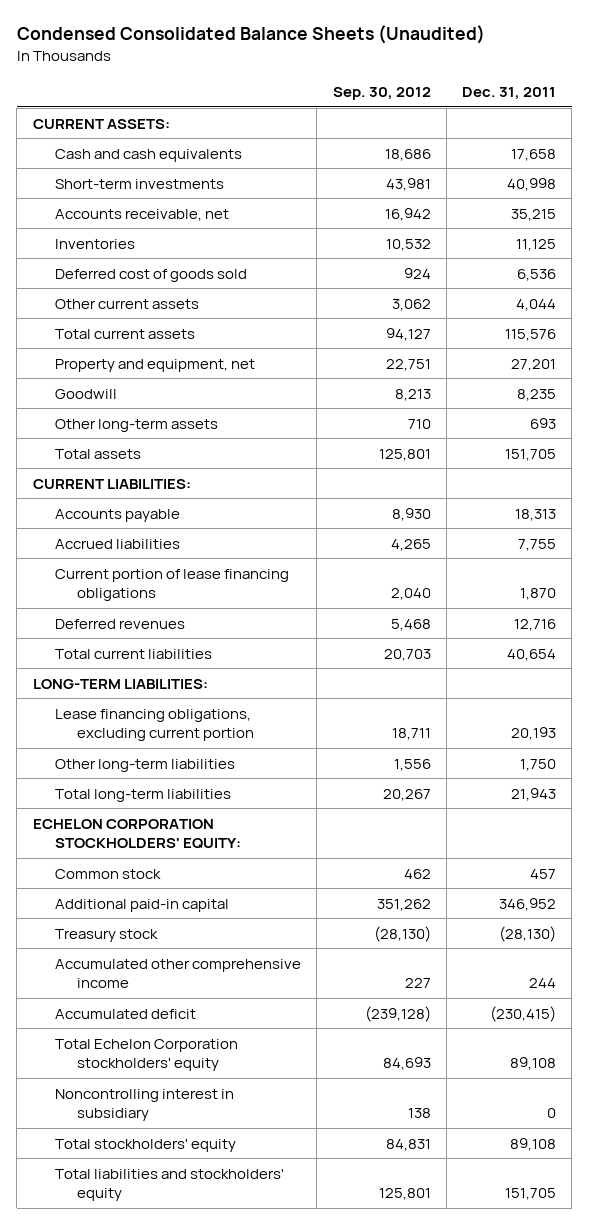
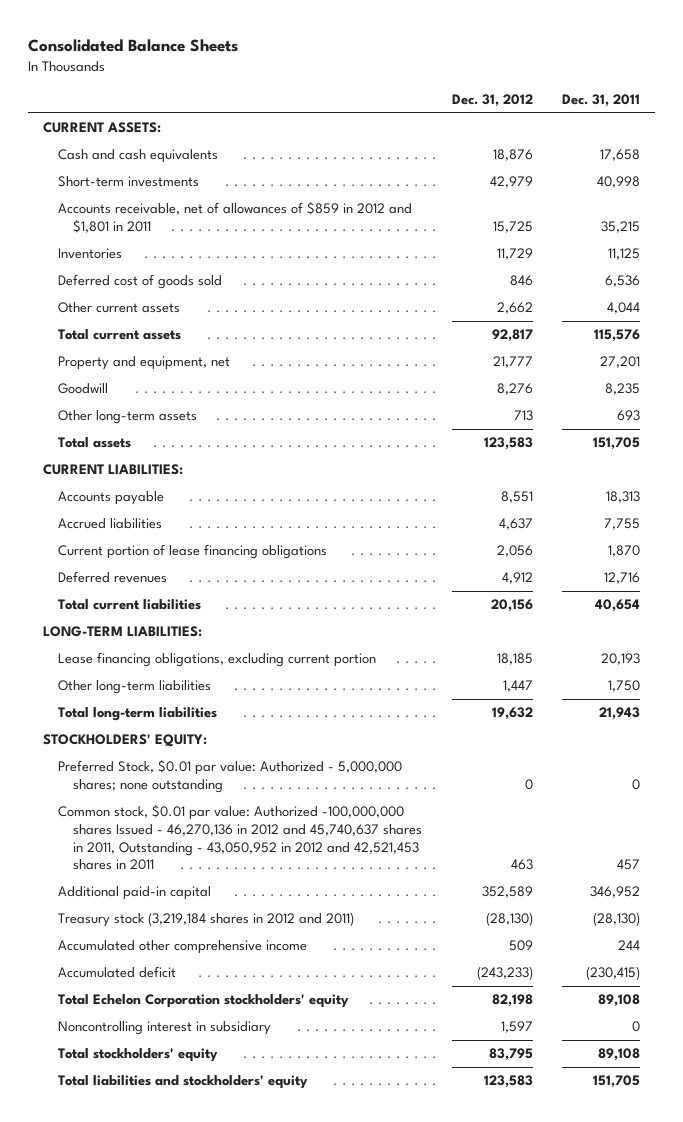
[16,25,485,45] Condensed Consolidated Balance Sheets (Unaudited) -> [28,39,239,53] Consolidated Balance Sheets
[332,87,431,101] Sep. 30, 2012 -> none
none -> [451,93,533,107] Dec. 31, 2012
[55,208,230,221] Accounts receivable, net -> [58,201,413,233] Accounts receivable, net of allowances of $859 in 2012 and $1,801 in 2011
[32,818,242,850] ECHELON CORPORATION STOCKHOLDERS' EQUITY: -> [42,734,207,748] STOCKHOLDERS' EQUITY:
none -> [58,759,403,793] Preferred Stock, $0.01 par value: Authorized - 5,000,000 shares; none outstanding
[55,868,162,879] Common stock -> [58,804,423,871] Common stock, $0.01 par value: Authorized -100,000,000 shares Issued - 46,270,136 in 2012 and 45,740,637 shares in 2011, Outstanding - 43,050,952 in 2012 and 42,521,453 shares in 2011
[55,928,159,942] Treasury stock -> [58,912,355,928] Treasury stock (3,219,184 shares in 2012 and 2011)

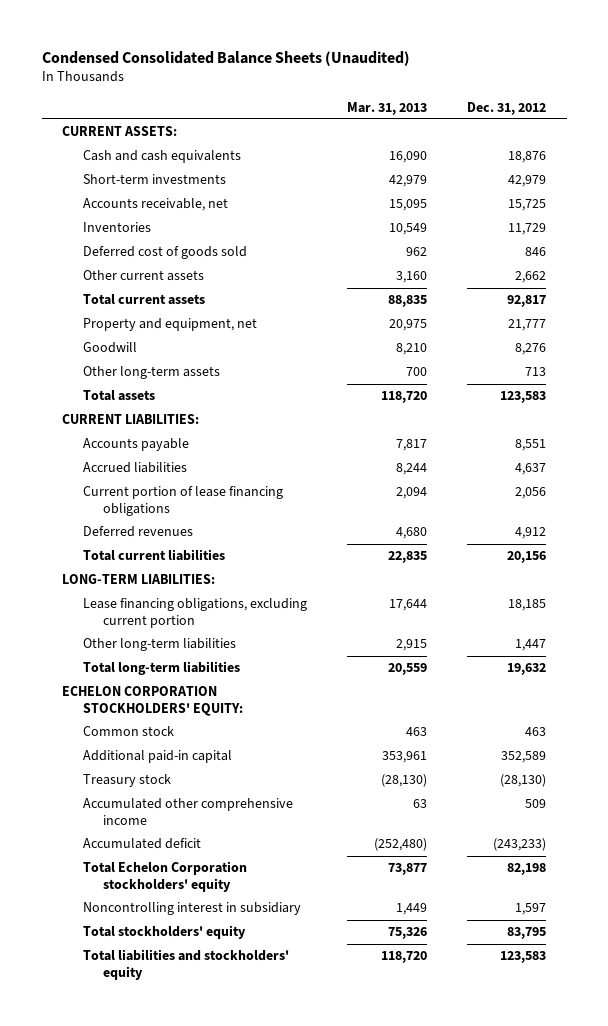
[28,39,239,53] Consolidated Balance Sheets -> [41,50,410,66] Condensed Consolidated Balance Sheets (Unaudited)
[562,93,641,107] Dec. 31, 2011 -> none
none -> [346,101,427,115] Mar. 31, 2013
[58,201,413,233] Accounts receivable, net of allowances of $859 in 2012 and $1,801 in 2011 -> [82,198,228,212] Accounts receivable, net
[58,759,403,793] Preferred Stock, $0.01 par value: Authorized - 5,000,000 shares; none outstanding -> none
[42,734,207,748] STOCKHOLDERS' EQUITY: -> [61,686,243,716] ECHELON CORPORATION STOCKHOLDERS' EQUITY:
[58,804,423,871] Common stock, $0.01 par value: Authorized -100,000,000 shares Issued - 46,270,136 in 2012 and 45,740,637 shares in 2011, Outstanding - 43,050,952 in 2012 and 42,521,453 shares in 2011 -> [82,726,174,737] Common stock
[58,912,355,928] Treasury stock (3,219,184 shares in 2012 and 2011) -> [82,774,171,788] Treasury stock

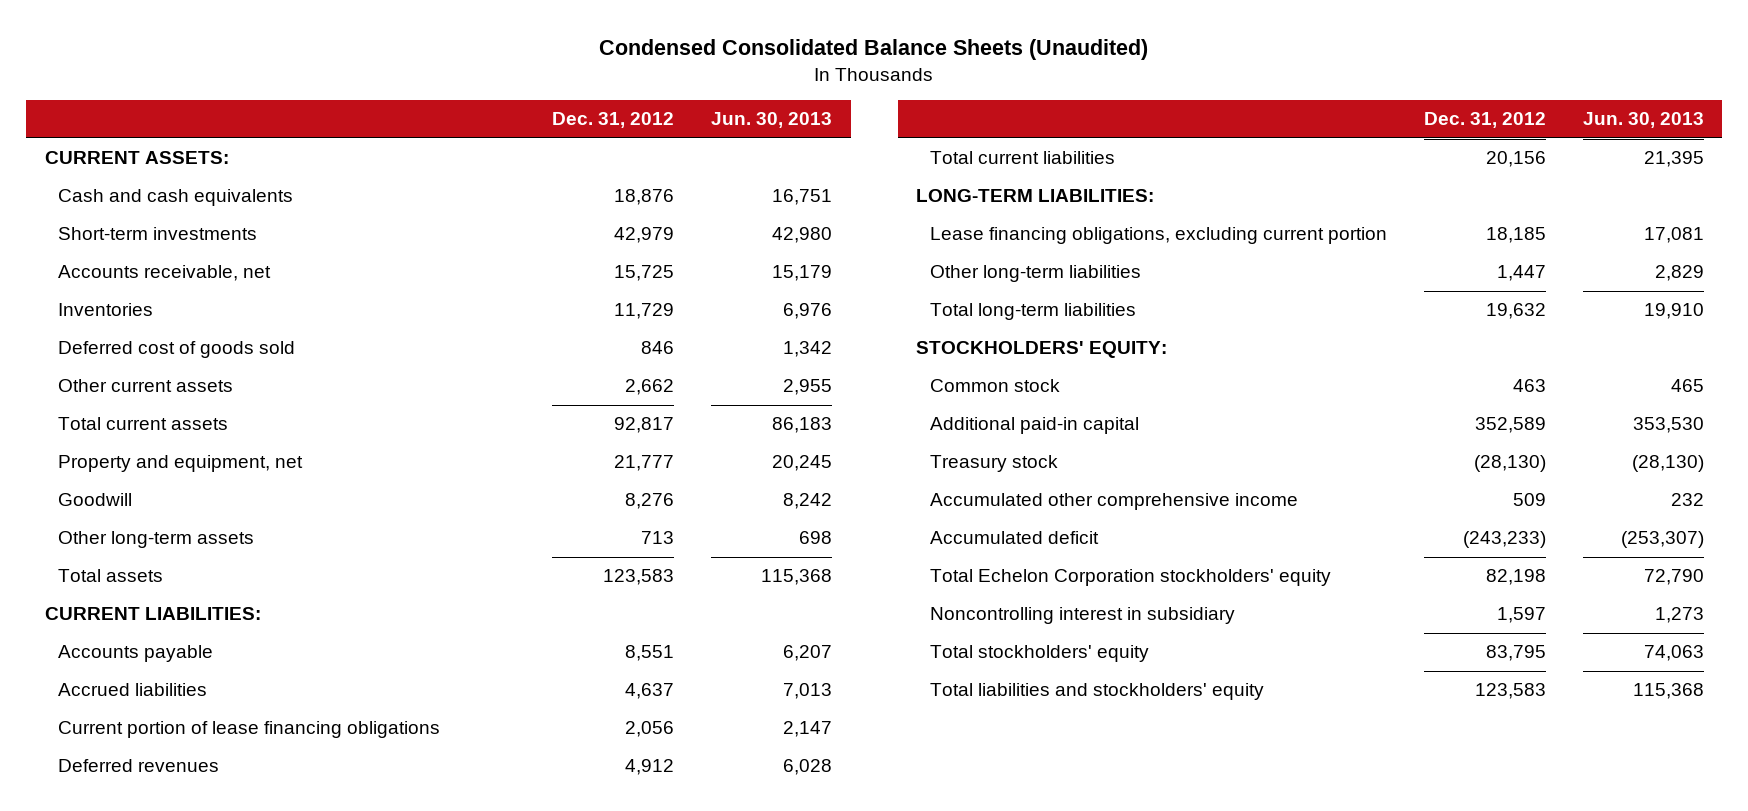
[346,101,427,115] Mar. 31, 2013 -> none
none -> [711,112,833,129] Jun. 30, 2013
[61,686,243,716] ECHELON CORPORATION STOCKHOLDERS' EQUITY: -> [916,341,1168,359] STOCKHOLDERS' EQUITY:

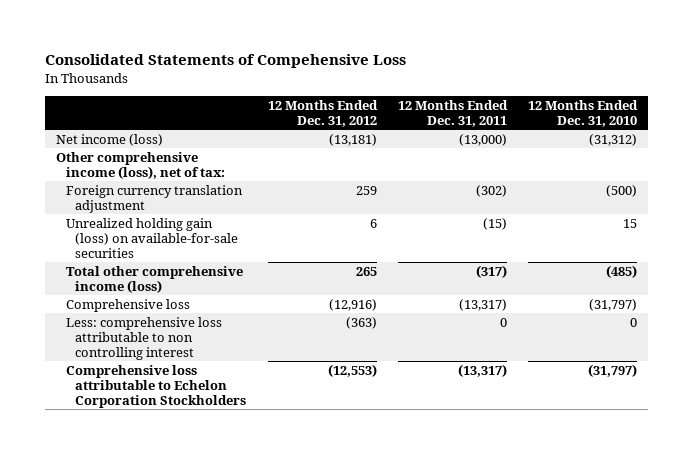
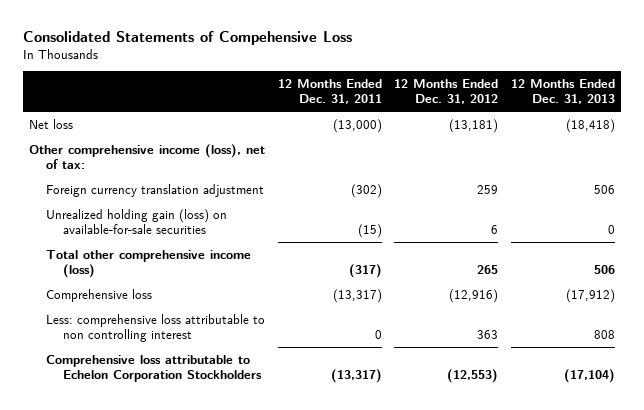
[528,99,639,127] 12 Months Ended Dec. 31, 2010 -> none
none -> [510,78,615,105] 12 Months Ended Dec. 31, 2013
[55,133,163,146] Net income (loss) -> [28,118,73,129] Net loss
[345,316,377,329] (363) -> [477,330,499,340] 363

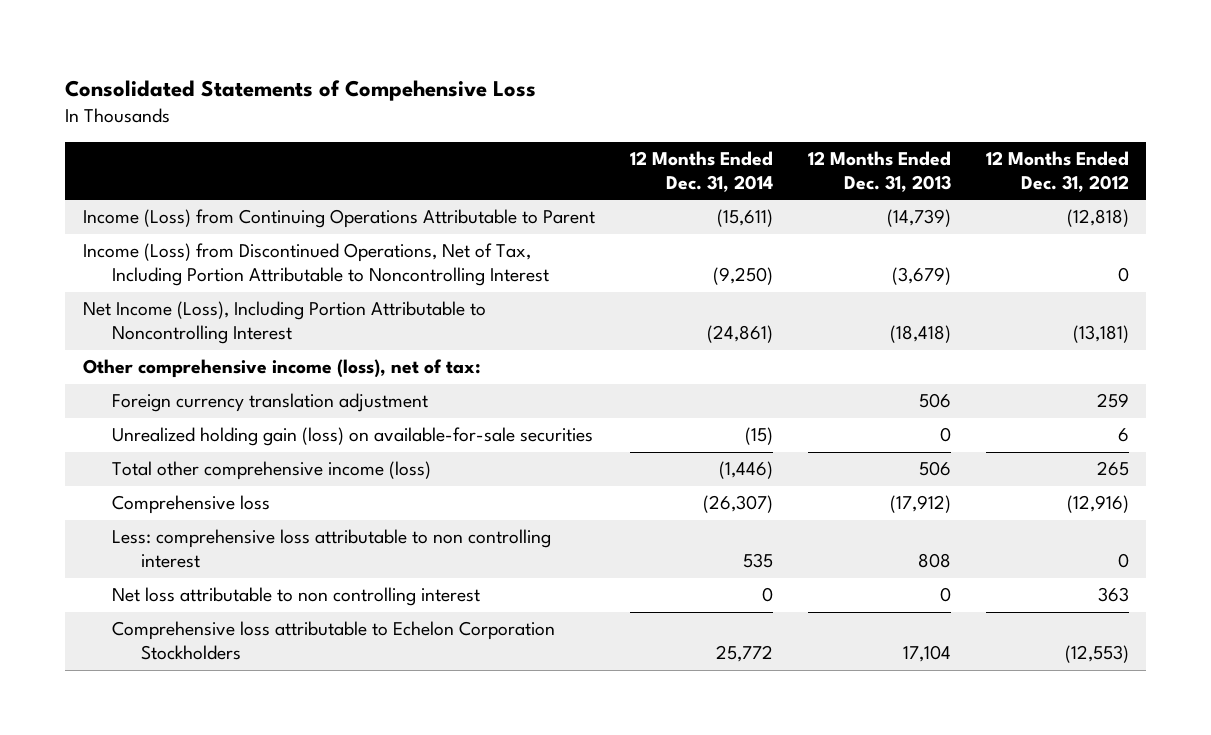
[277,78,382,105] 12 Months Ended Dec. 31, 2011 -> none
none -> [629,151,773,192] 12 Months Ended Dec. 31, 2014
none -> [82,209,595,229] Income (Loss) from Continuing Operations Attributable to Parent
none -> [82,243,549,287] Income (Loss) from Discontinued Operations, Net of Tax, Including Portion Attributable to Noncontrolling Interest
[28,118,73,129] Net loss -> [82,301,486,345] Net Income (Loss), Including Portion Attributable to Noncontrolling Interest
[477,330,499,340] 363 -> [1117,553,1129,569] 0
none -> [111,587,480,607] Net loss attributable to non controlling interest
[563,369,615,384] (17,104) -> [902,645,951,663] 17,104

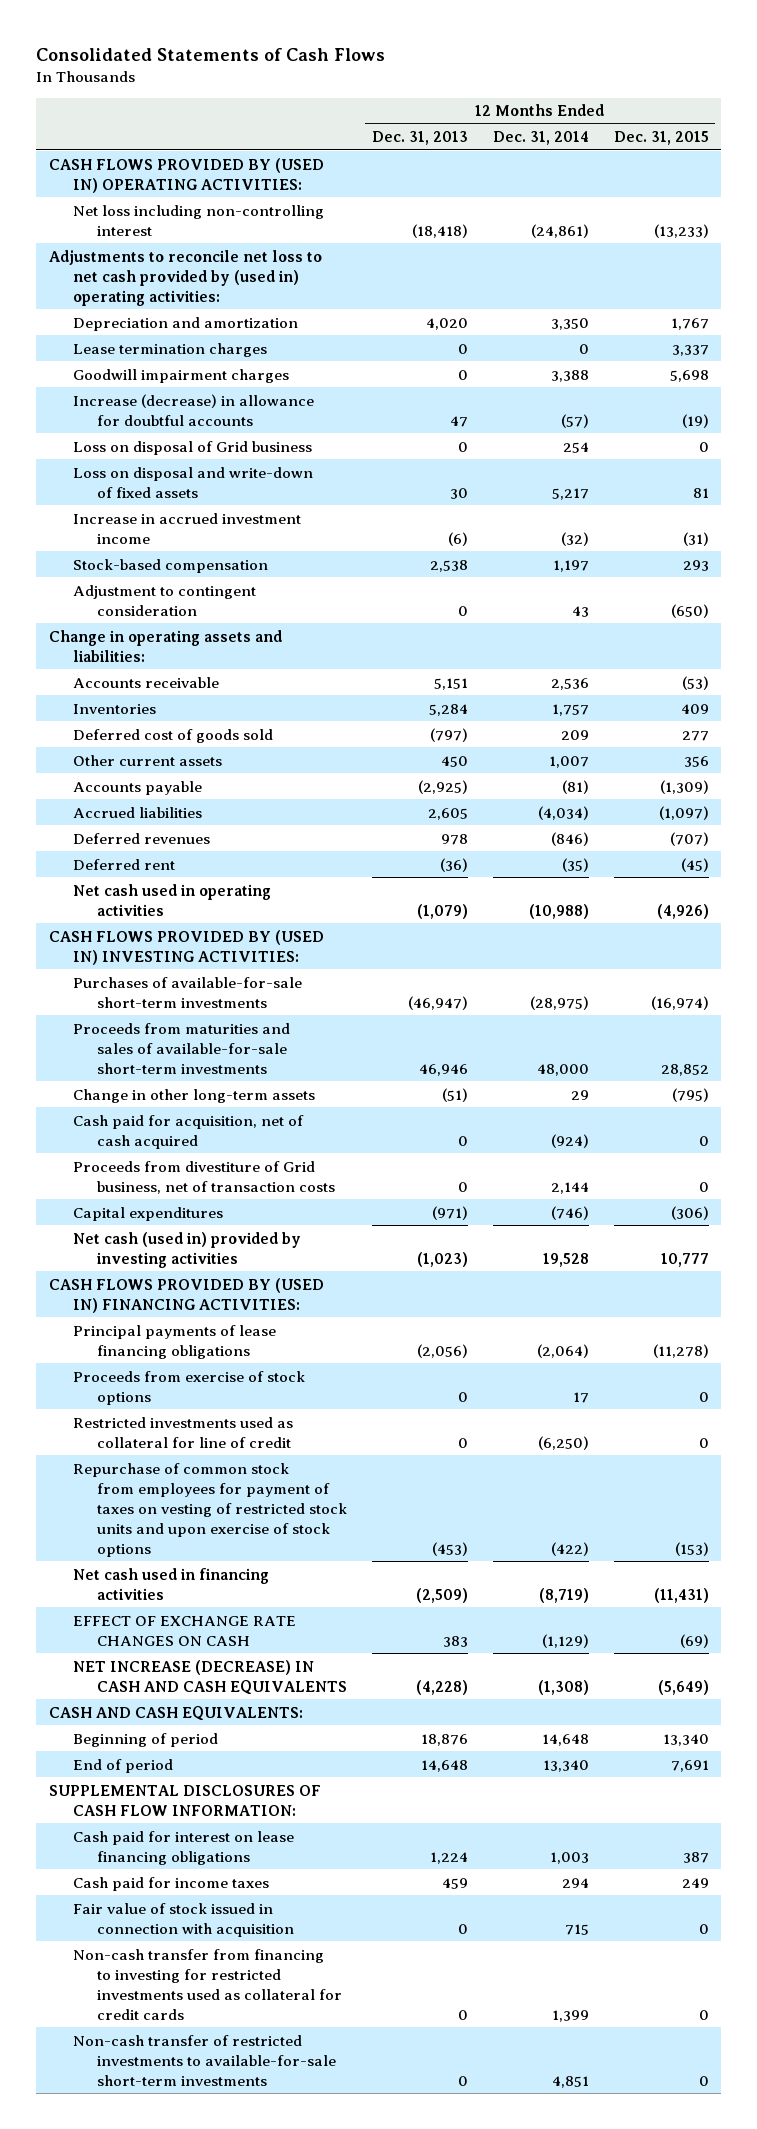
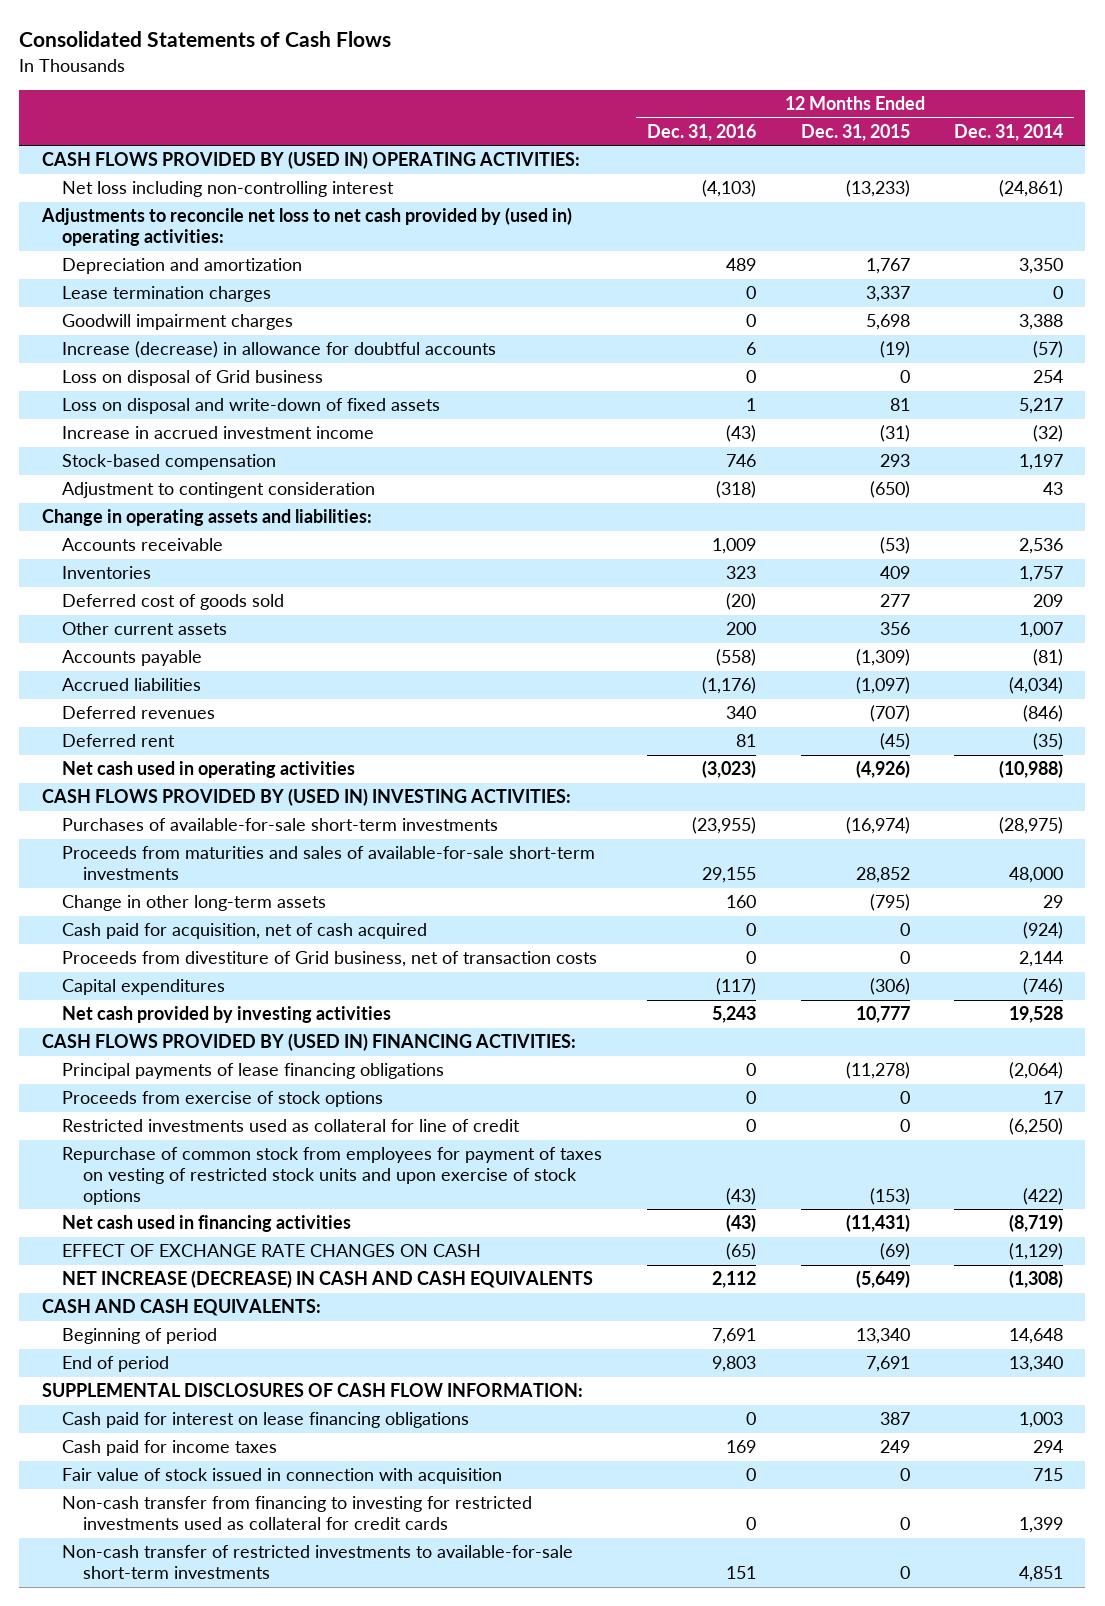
[371,131,468,146] Dec. 31, 2013 -> none
none -> [646,123,756,141] Dec. 31, 2016
[72,1231,301,1268] Net cash (used in) provided by investing activities -> [62,1006,392,1024] Net cash provided by investing activities

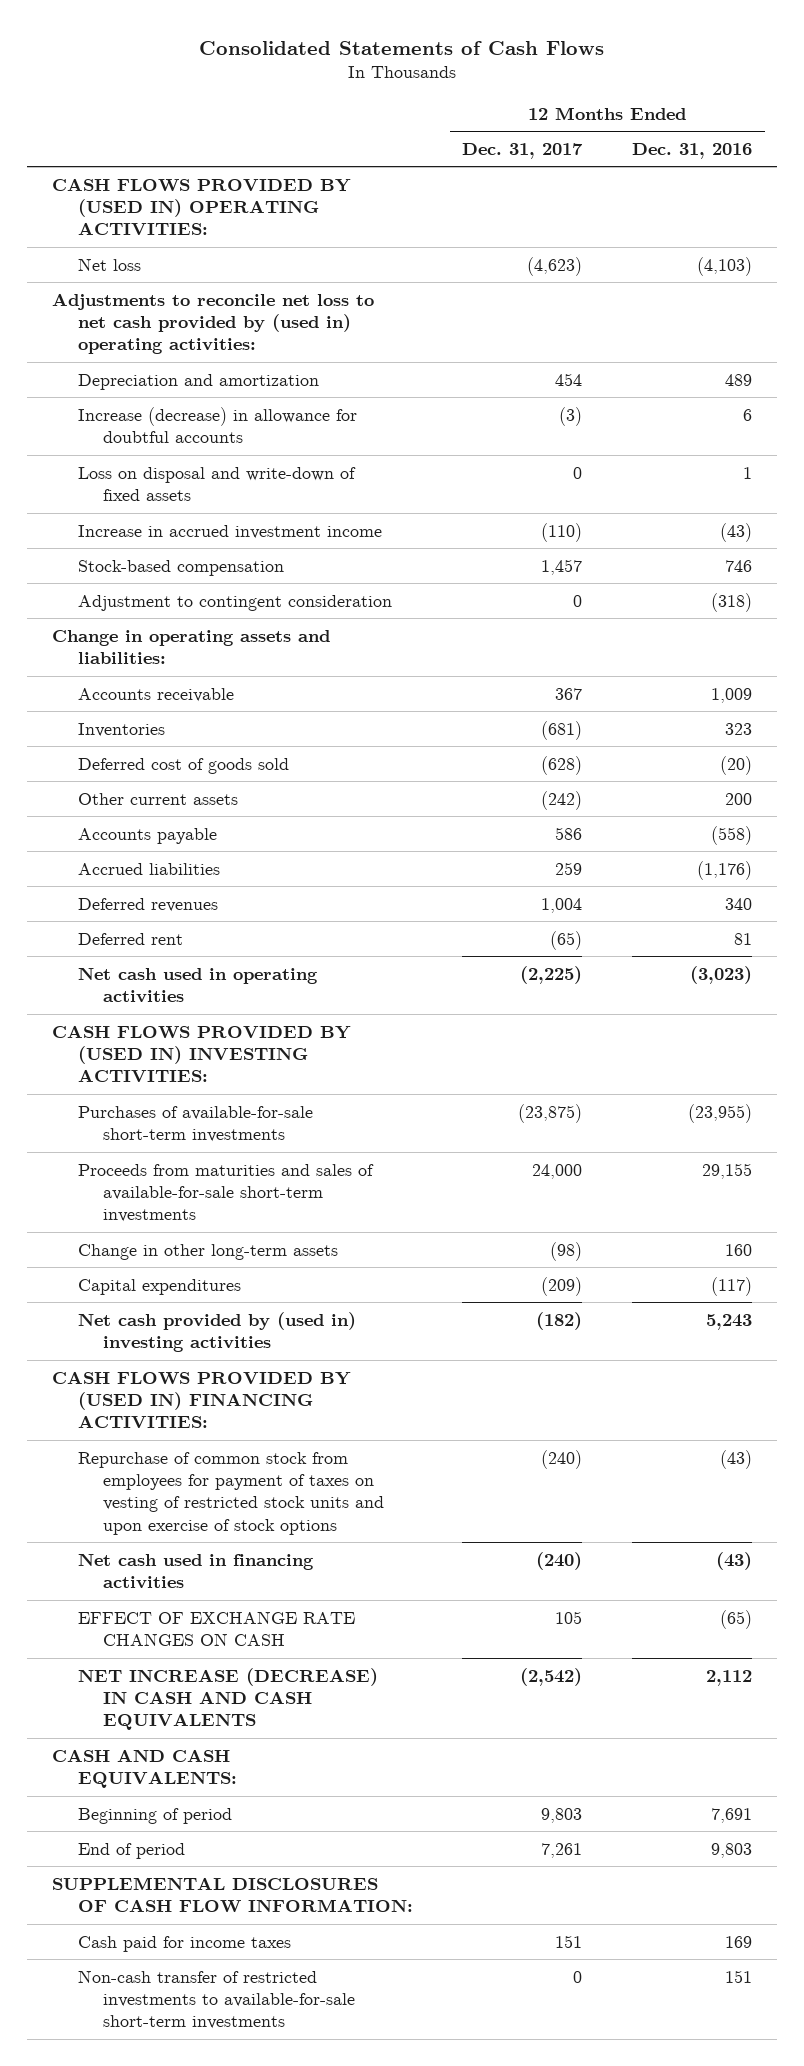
[800,123,910,141] Dec. 31, 2015 -> none
[954,123,1064,141] Dec. 31, 2014 -> none
none -> [462,142,584,159] Dec. 31, 2017
[62,181,395,198] Net loss including non-controlling interest -> [77,257,141,271] Net loss
[62,286,272,303] Lease termination charges -> none
[62,314,294,331] Goodwill impairment charges -> none
[62,370,324,387] Loss on disposal of Grid business -> none
[62,923,428,940] Cash paid for acquisition, net of cash acquired -> none
[62,951,598,968] Proceeds from divestiture of Grid business, net of transaction costs -> none
[62,1006,392,1024] Net cash provided by investing activities -> [77,1311,356,1352] Net cash provided by (used in) investing activities
[62,1063,445,1080] Principal payments of lease financing obligations -> none
[62,1091,384,1108] Proceeds from exercise of stock options -> none
[62,1119,521,1133] Restricted investments used as collateral for line of credit -> none
[62,1412,470,1429] Cash paid for interest on lease financing obligations -> none
[62,1468,503,1485] Fair value of stock issued in connection with acquisition -> none
[62,1496,533,1531] Non-cash transfer from financing to investing for restricted investments used as collateral for credit cards -> none

